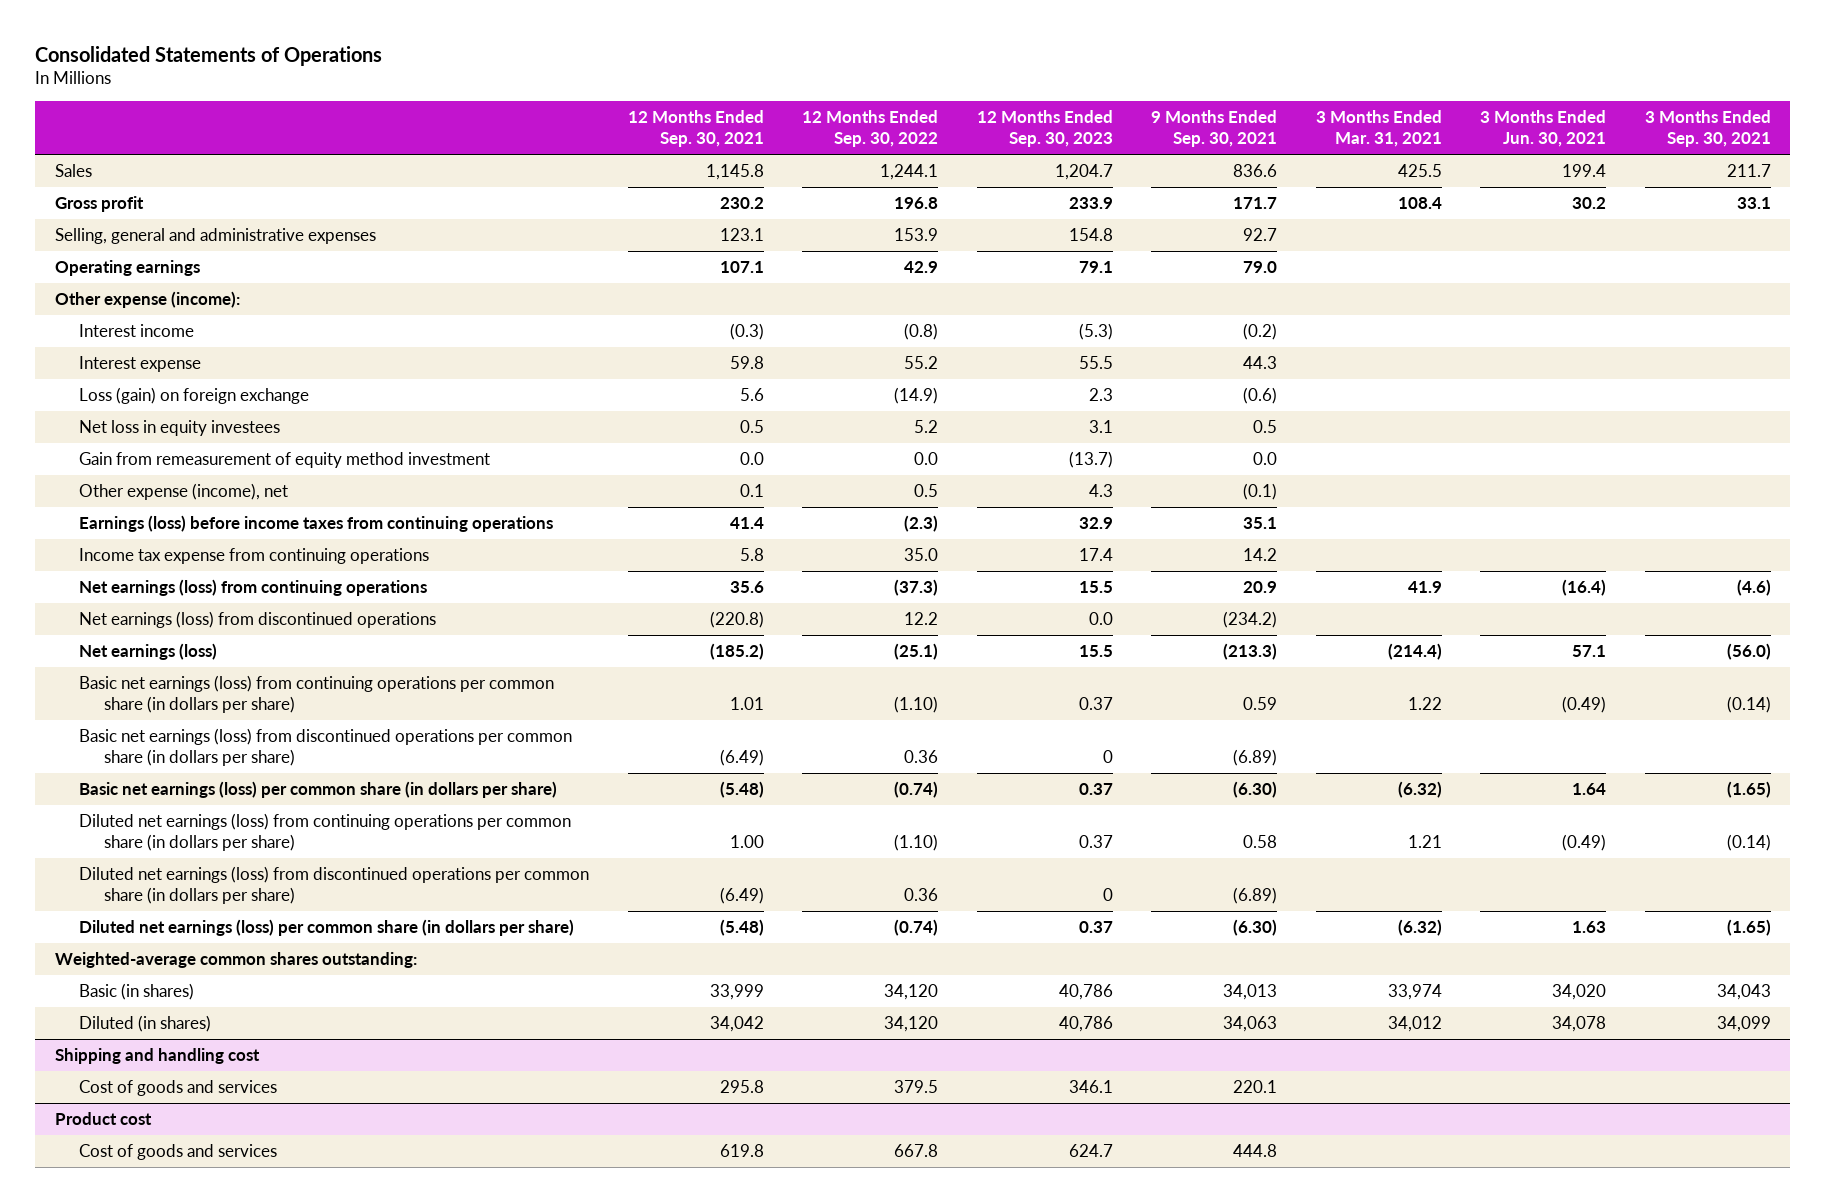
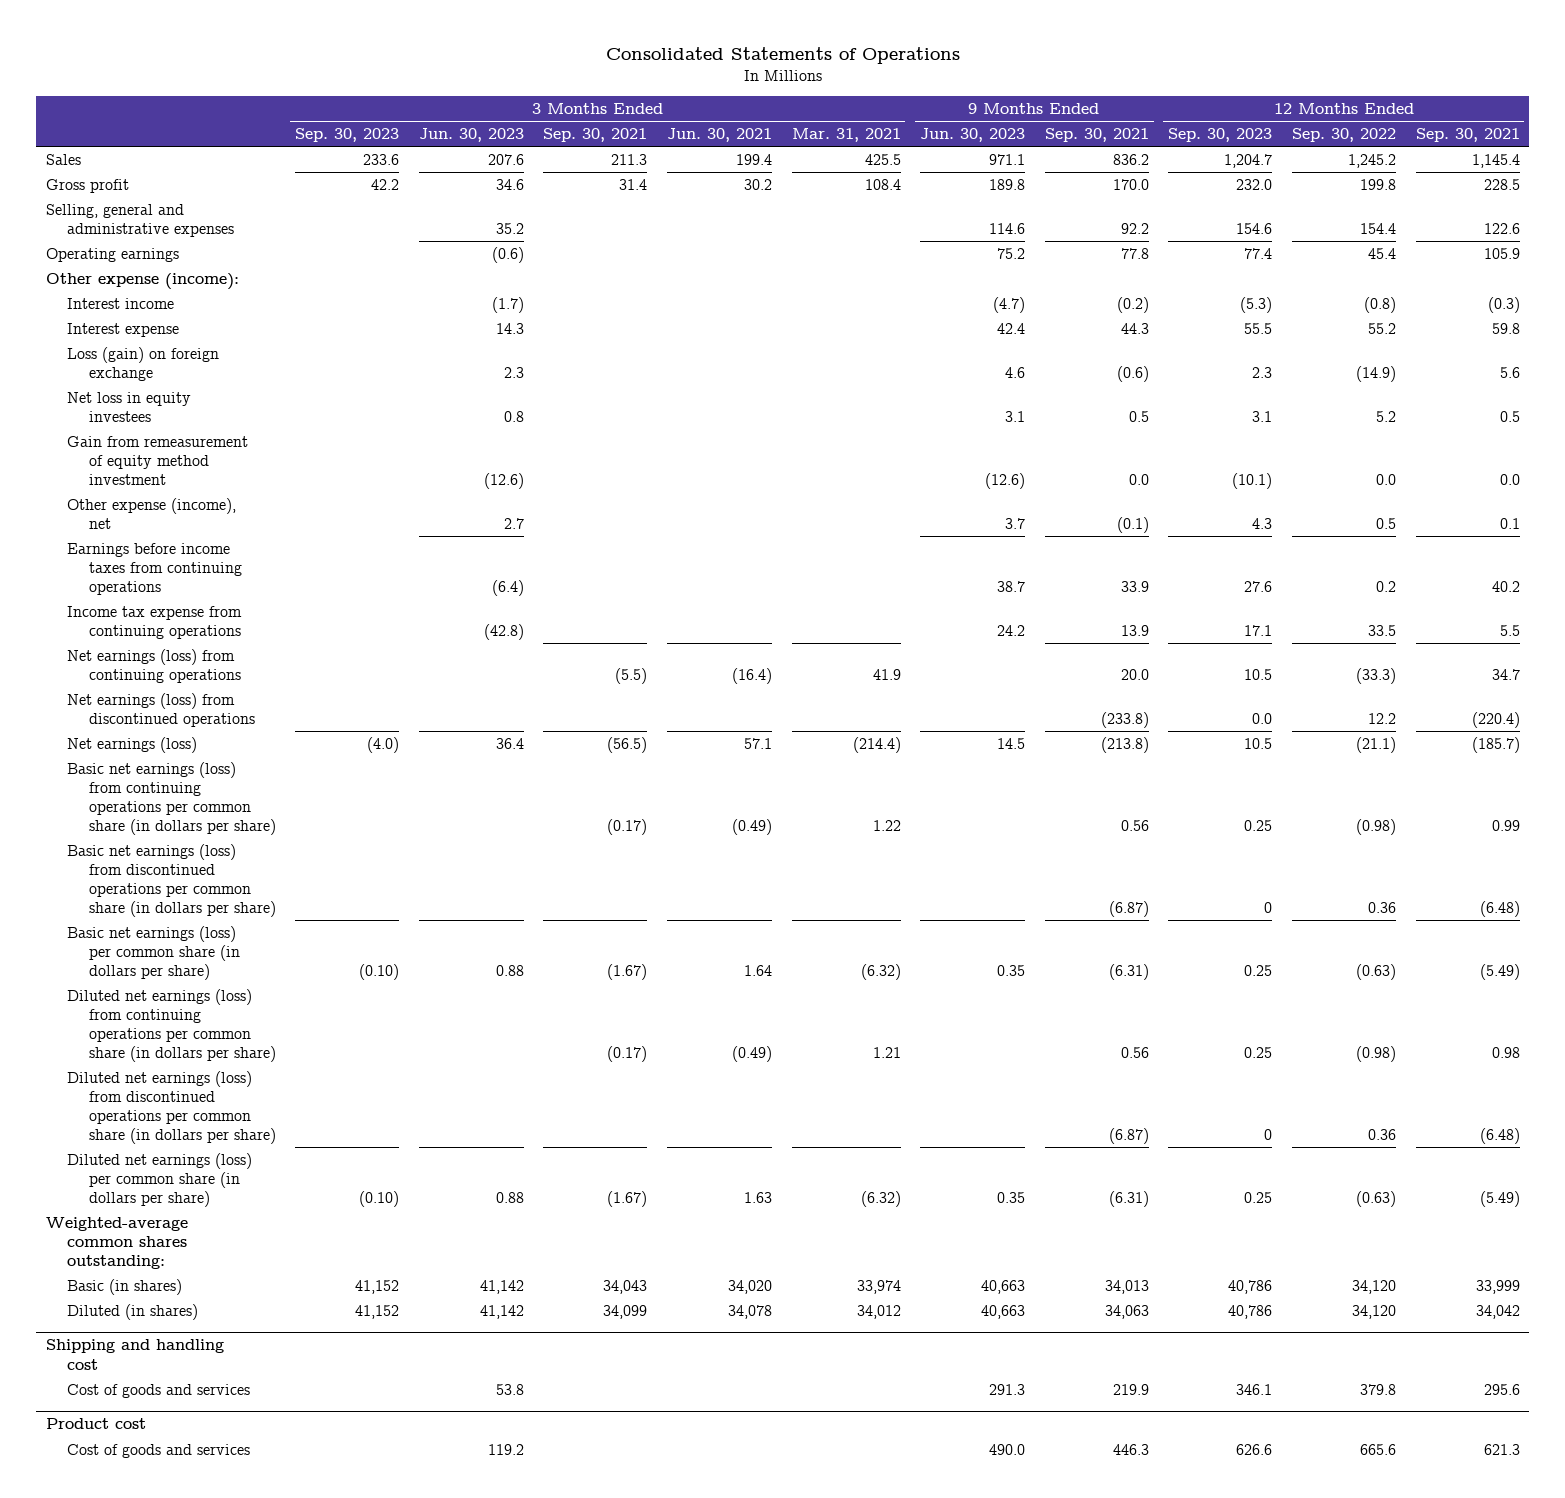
none -> [295,128,400,143] Sep. 30, 2023
none -> [418,128,524,143] Jun. 30, 2023
none -> [920,128,1026,143] Jun. 30, 2023
[705,164,764,181] 1,145.8 -> [1471,153,1520,168] 1,145.4
[880,164,939,181] 1,244.1 -> [1347,153,1396,168] 1,245.2
[1233,164,1278,178] 836.6 -> [1112,153,1149,165] 836.2
[1726,164,1771,178] 211.7 -> [611,153,648,165] 211.3
[719,197,764,210] 230.2 -> [1483,178,1520,190] 228.5
[894,197,939,210] 196.8 -> [1359,178,1396,190] 199.8
[1068,197,1113,210] 233.9 -> [1236,178,1273,190] 232.0
[1233,197,1278,210] 171.7 -> [1112,178,1149,190] 170.0
[1736,197,1771,210] 33.1 -> [619,178,648,190] 31.4
[719,228,764,242] 123.1 -> [1483,222,1520,234] 122.6
[894,228,939,242] 153.9 -> [1359,222,1396,234] 154.4
[1068,228,1113,242] 154.8 -> [1236,222,1273,234] 154.6
[1243,228,1278,242] 92.7 -> [1120,222,1149,234] 92.2
[719,261,764,274] 107.1 -> [1483,247,1520,259] 105.9
[904,261,939,274] 42.9 -> [1367,247,1396,259] 45.4
[1078,261,1113,274] 79.1 -> [1244,247,1273,259] 77.4
[1243,261,1278,274] 79.0 -> [1120,247,1149,259] 77.8
[1068,451,1113,469] (13.7) -> [1232,473,1273,490] (10.1)
[79,515,554,533] Earnings (loss) before income taxes from continuing operations -> [67,542,242,596] Earnings before income taxes from continuing operations
[729,517,764,530] 41.4 -> [1491,581,1520,593] 40.2
[904,515,939,533] (2.3) -> [1375,581,1396,593] 0.2
[1078,517,1113,530] 32.9 -> [1244,581,1273,593] 27.6
[1243,517,1278,530] 35.1 -> [1120,581,1149,593] 33.9
[739,548,764,562] 5.8 -> [1499,624,1520,636] 5.5
[904,548,939,562] 35.0 -> [1367,624,1396,636] 33.5
[1078,548,1113,562] 17.4 -> [1244,624,1273,636] 17.1
[1243,548,1278,562] 14.2 -> [1120,624,1149,636] 13.9
[729,581,764,594] 35.6 -> [1491,668,1520,680] 34.7
[894,579,939,597] (37.3) -> [1355,667,1396,684] (33.3)
[1078,581,1113,594] 15.5 -> [1244,668,1273,680] 10.5
[1243,581,1278,594] 20.9 -> [1120,668,1149,680] 20.0
[1736,579,1771,597] (4.6) -> [615,667,648,684] (5.5)
[709,611,764,629] (220.8) -> [1471,711,1520,728] (220.4)
[1223,611,1278,629] (234.2) -> [1100,711,1149,728] (233.8)
[709,643,764,661] (185.2) -> [1471,736,1520,753] (185.7)
[894,643,939,661] (25.1) -> [1355,736,1396,753] (21.1)
[1078,645,1113,658] 15.5 -> [1244,737,1273,749] 10.5
[1223,643,1278,661] (213.3) -> [1100,736,1149,753] (213.8)
[1726,643,1771,661] (56.0) -> [607,736,648,753] (56.5)
[729,696,764,710] 1.01 -> [1491,820,1520,832] 0.99
[894,695,939,713] (1.10) -> [1355,819,1396,836] (0.98)
[1078,696,1113,710] 0.37 -> [1244,820,1273,832] 0.25
[1243,696,1278,710] 0.59 -> [1120,820,1149,832] 0.56
[1726,695,1771,713] (0.14) -> [607,819,648,836] (0.17)
[719,748,764,766] (6.49) -> [1479,901,1520,918] (6.48)
[1233,748,1278,766] (6.89) -> [1108,901,1149,918] (6.87)
[719,781,764,799] (5.48) -> [1479,964,1520,981] (5.49)
[894,781,939,799] (0.74) -> [1355,964,1396,981] (0.63)
[1078,783,1113,796] 0.37 -> [1244,965,1273,977] 0.25
[1233,781,1278,799] (6.30) -> [1108,964,1149,981] (6.31)
[1726,781,1771,799] (1.65) -> [607,964,648,981] (1.67)
[729,834,764,848] 1.00 -> [1491,1047,1520,1059] 0.98
[894,833,939,851] (1.10) -> [1355,1046,1396,1063] (0.98)
[1078,834,1113,848] 0.37 -> [1244,1047,1273,1059] 0.25
[1243,834,1278,848] 0.58 -> [1120,1047,1149,1059] 0.56
[1726,833,1771,851] (0.14) -> [607,1046,648,1063] (0.17)
[719,886,764,904] (6.49) -> [1479,1128,1520,1145] (6.48)
[1233,886,1278,904] (6.89) -> [1108,1128,1149,1145] (6.87)
[719,919,764,937] (5.48) -> [1479,1191,1520,1208] (5.49)
[894,919,939,937] (0.74) -> [1355,1191,1396,1208] (0.63)
[1078,921,1113,934] 0.37 -> [1244,1192,1273,1204] 0.25
[1233,919,1278,937] (6.30) -> [1108,1191,1149,1208] (6.31)
[1726,919,1771,937] (1.65) -> [607,1191,648,1208] (1.67)
[719,1080,764,1094] 295.8 -> [1483,1383,1520,1395] 295.6
[894,1080,939,1094] 379.5 -> [1359,1383,1396,1395] 379.8
[1233,1080,1278,1094] 220.1 -> [1112,1383,1149,1395] 219.9
[719,1144,764,1158] 619.8 -> [1483,1443,1520,1455] 621.3
[894,1144,939,1158] 667.8 -> [1359,1443,1396,1455] 665.6
[1068,1144,1113,1158] 624.7 -> [1236,1443,1273,1455] 626.6
[1233,1144,1278,1158] 444.8 -> [1112,1443,1149,1455] 446.3

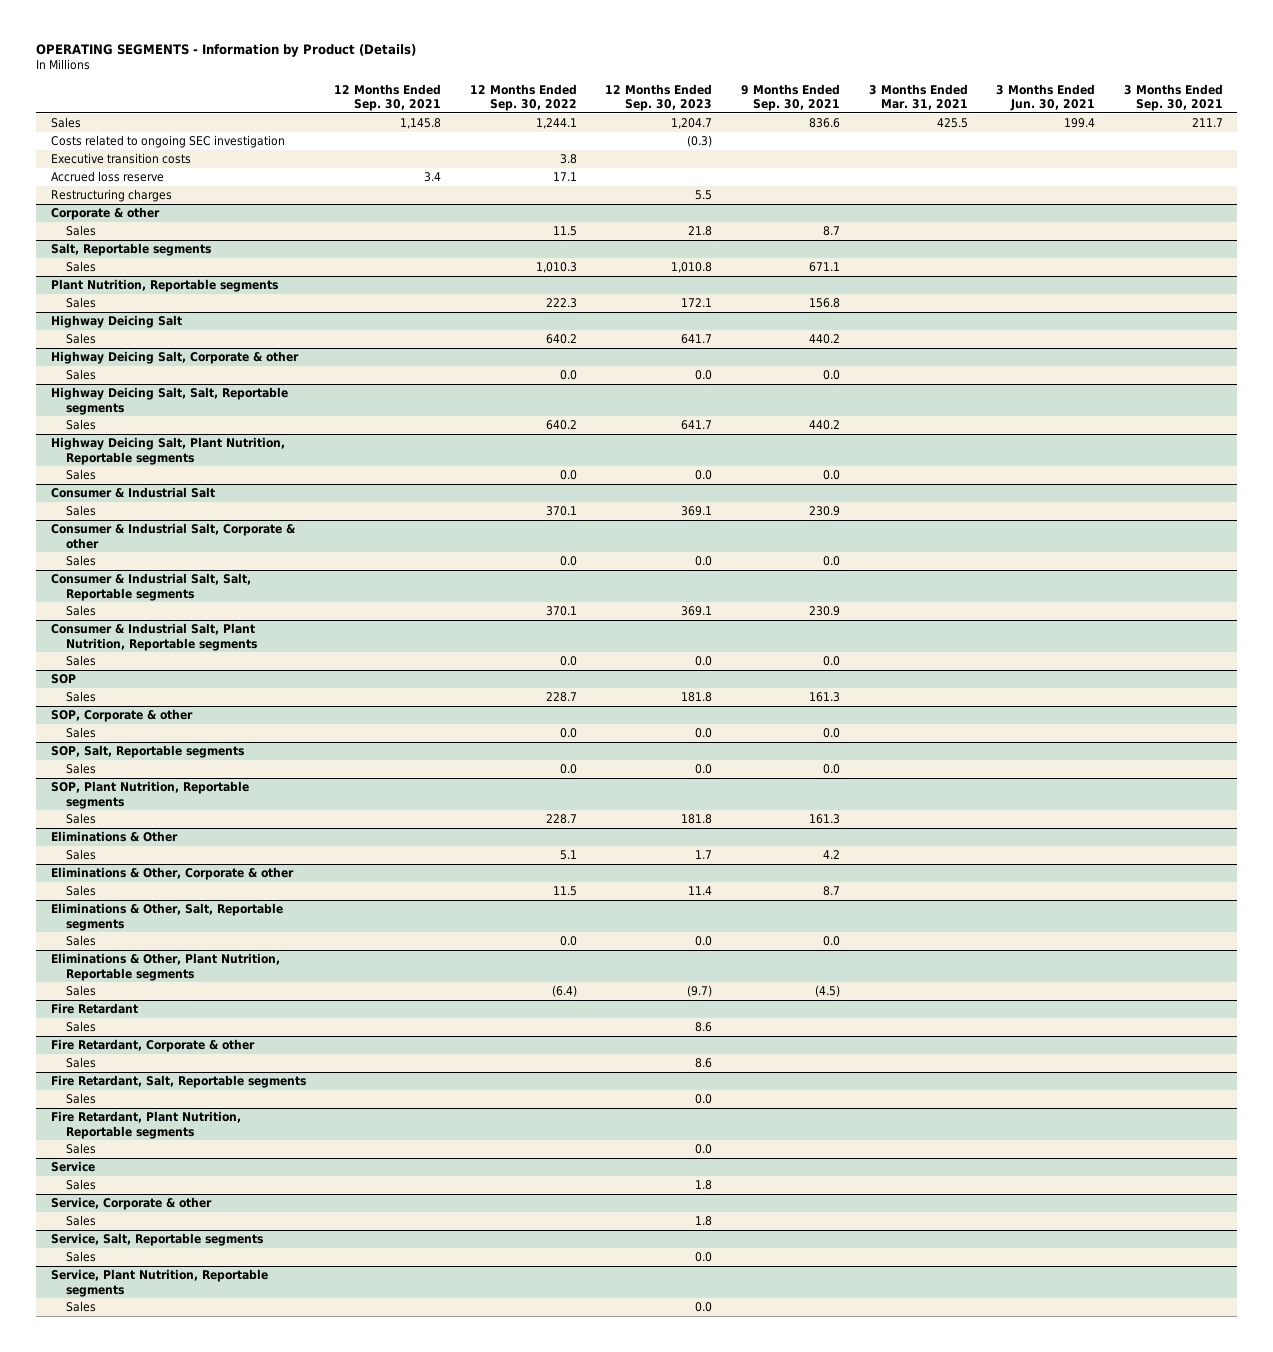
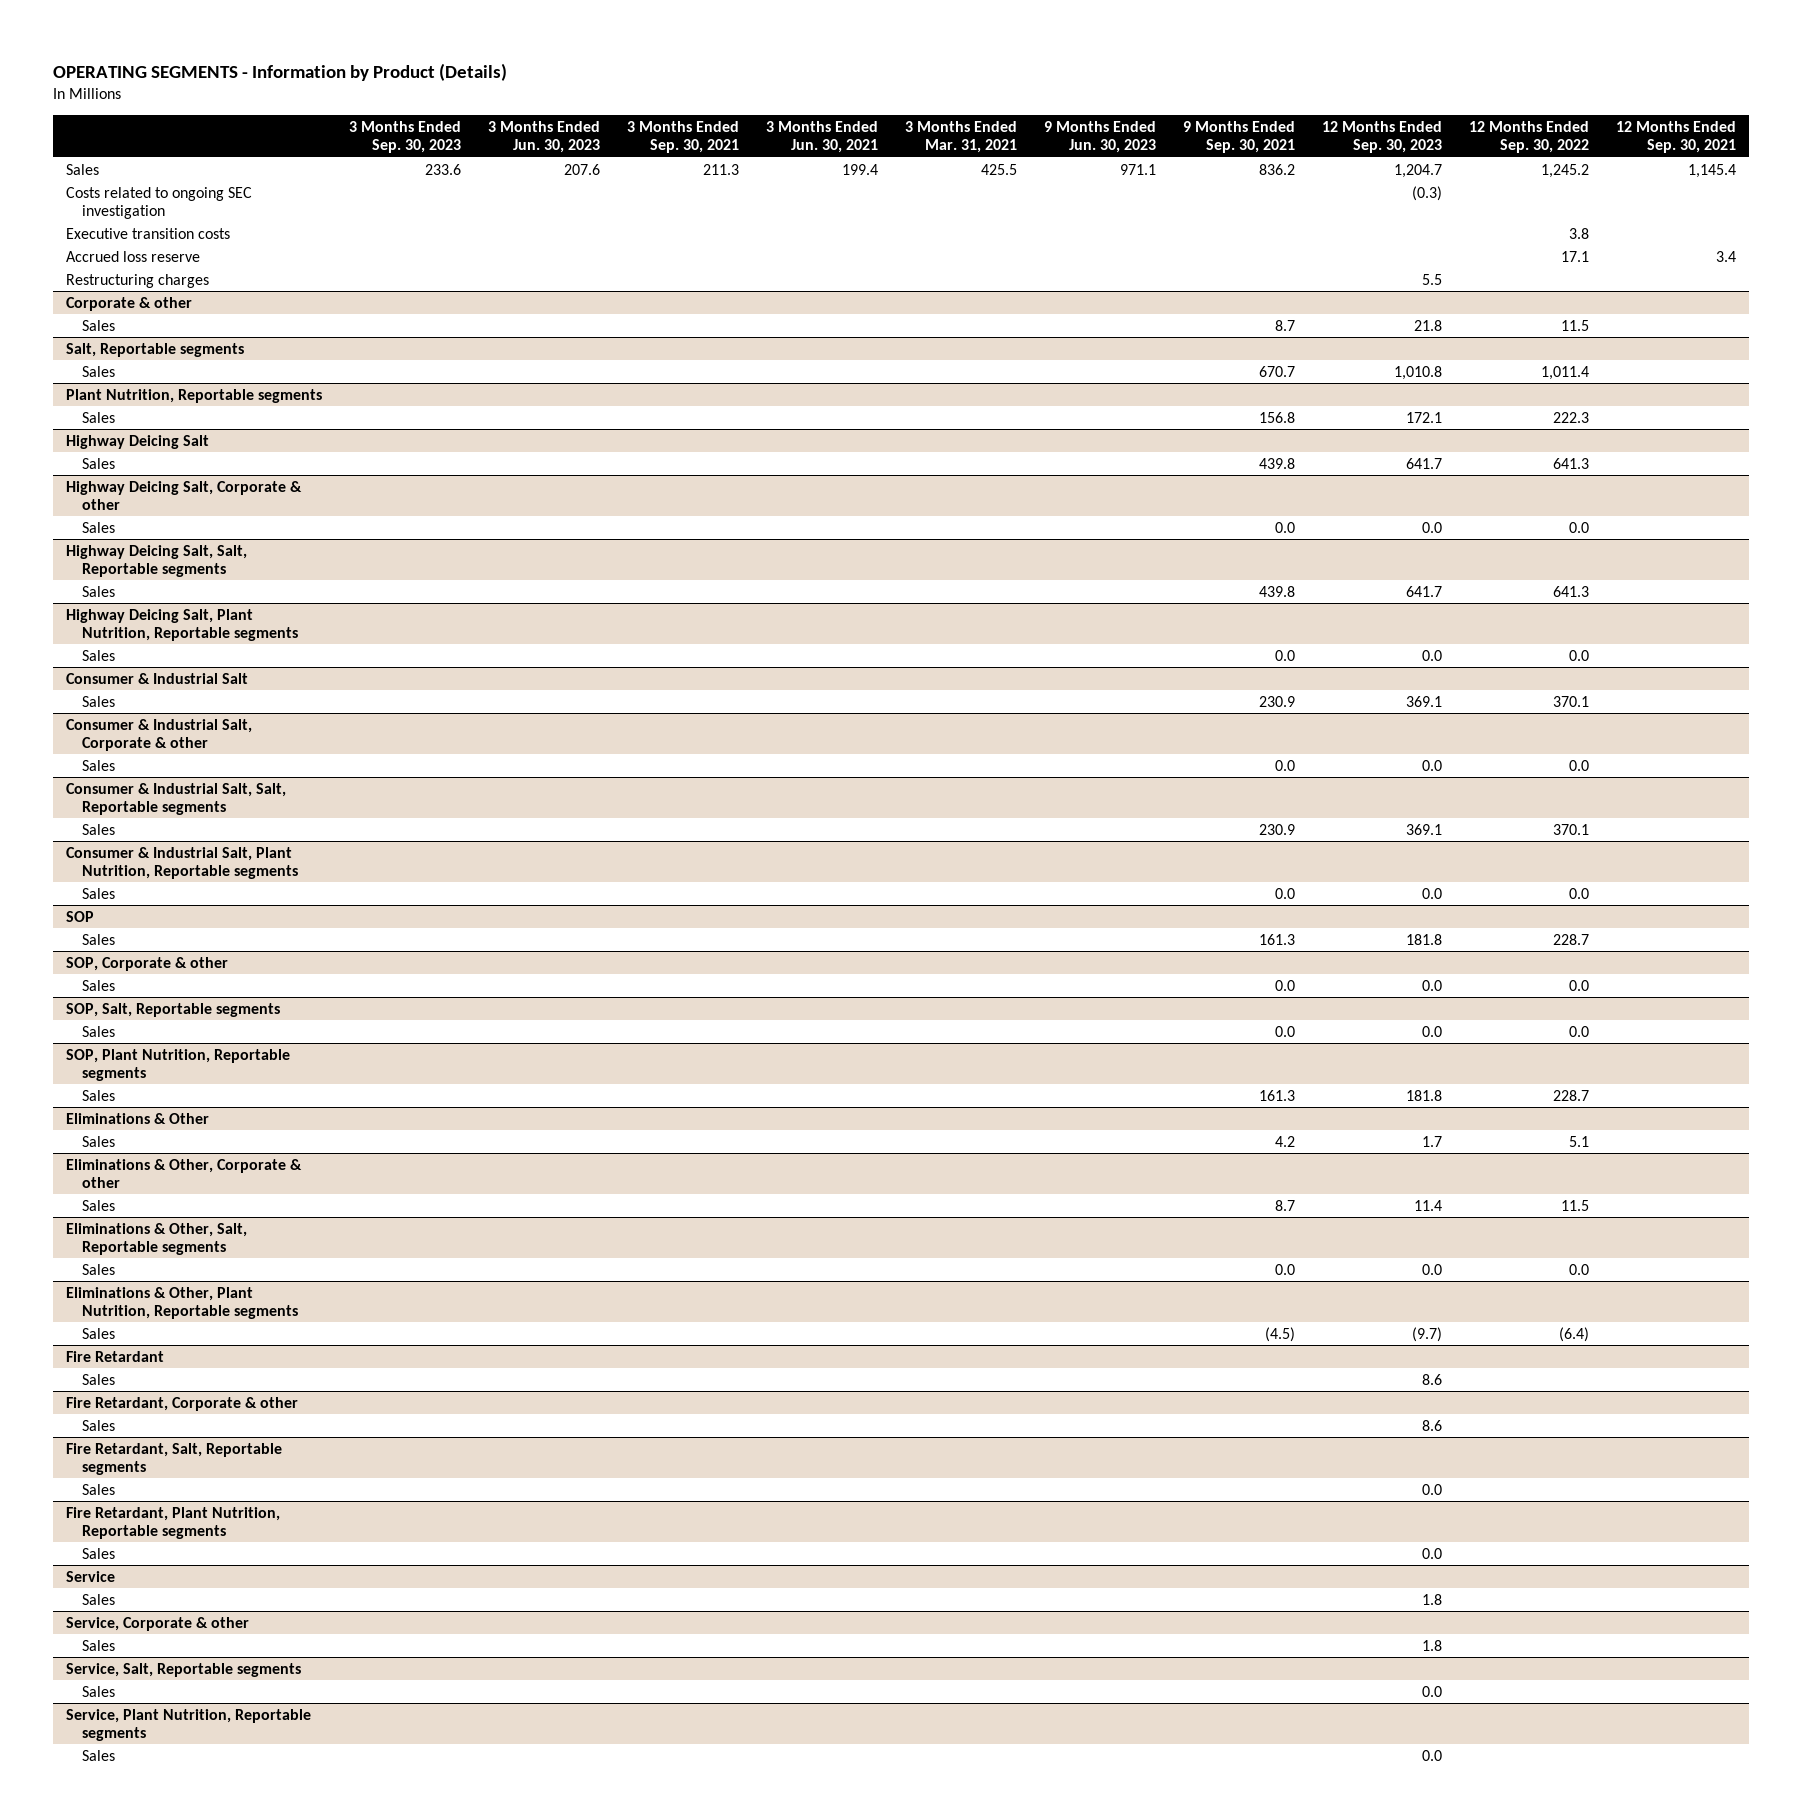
none -> [349,120,462,154] 3 Months Ended Sep. 30, 2023
none -> [488,120,601,154] 3 Months Ended Jun. 30, 2023
none -> [1043,120,1156,154] 9 Months Ended Jun. 30, 2023
[400,118,442,130] 1,145.8 -> [1687,163,1736,178] 1,145.4
[535,118,577,130] 1,244.1 -> [1540,163,1589,178] 1,245.2
[809,118,841,129] 836.6 -> [1258,163,1295,175] 836.2
[1191,118,1223,128] 211.7 -> [703,163,740,175] 211.3
[535,262,577,274] 1,010.3 -> [1540,365,1589,380] 1,011.4
[809,262,841,273] 671.1 -> [1258,365,1295,377] 670.7
[545,334,577,345] 640.2 -> [1552,457,1589,469] 641.3
[809,334,841,345] 440.2 -> [1258,457,1295,469] 439.8
[545,420,577,431] 640.2 -> [1552,585,1589,597] 641.3
[809,420,841,431] 440.2 -> [1258,585,1295,597] 439.8

